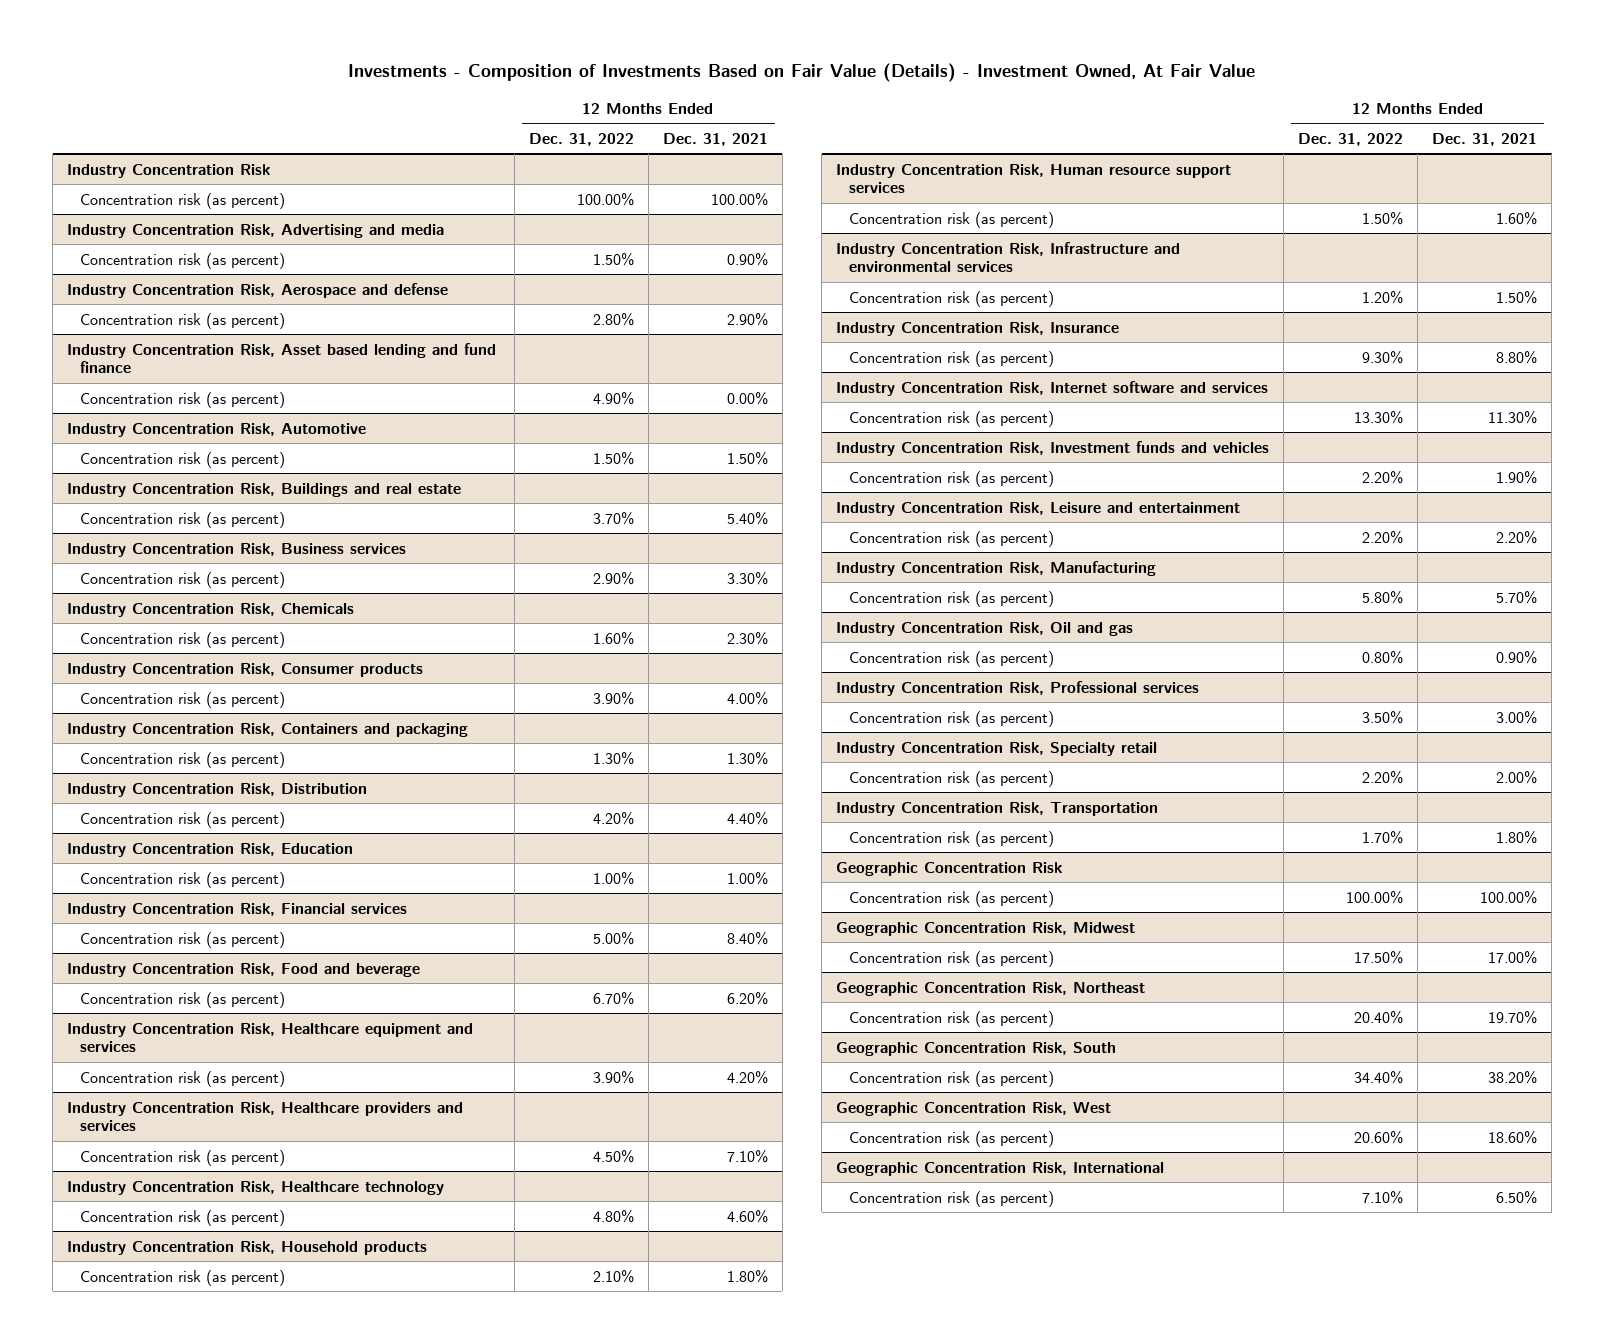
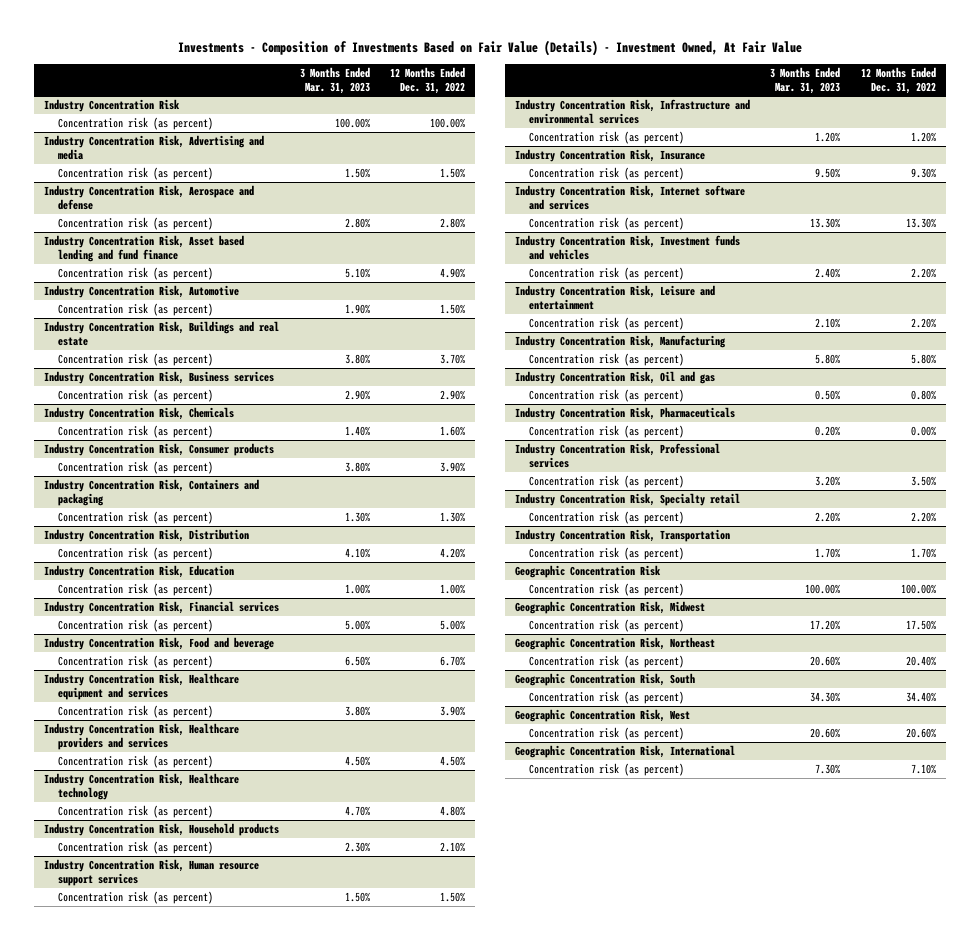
[662,132,768,146] Dec. 31, 2021 -> none
none -> [299,66,370,94] 3 Months Ended Mar. 31, 2023
none -> [514,407,735,421] Industry Concentration Risk, Pharmaceuticals
none -> [529,425,685,439] Concentration risk (as percent)

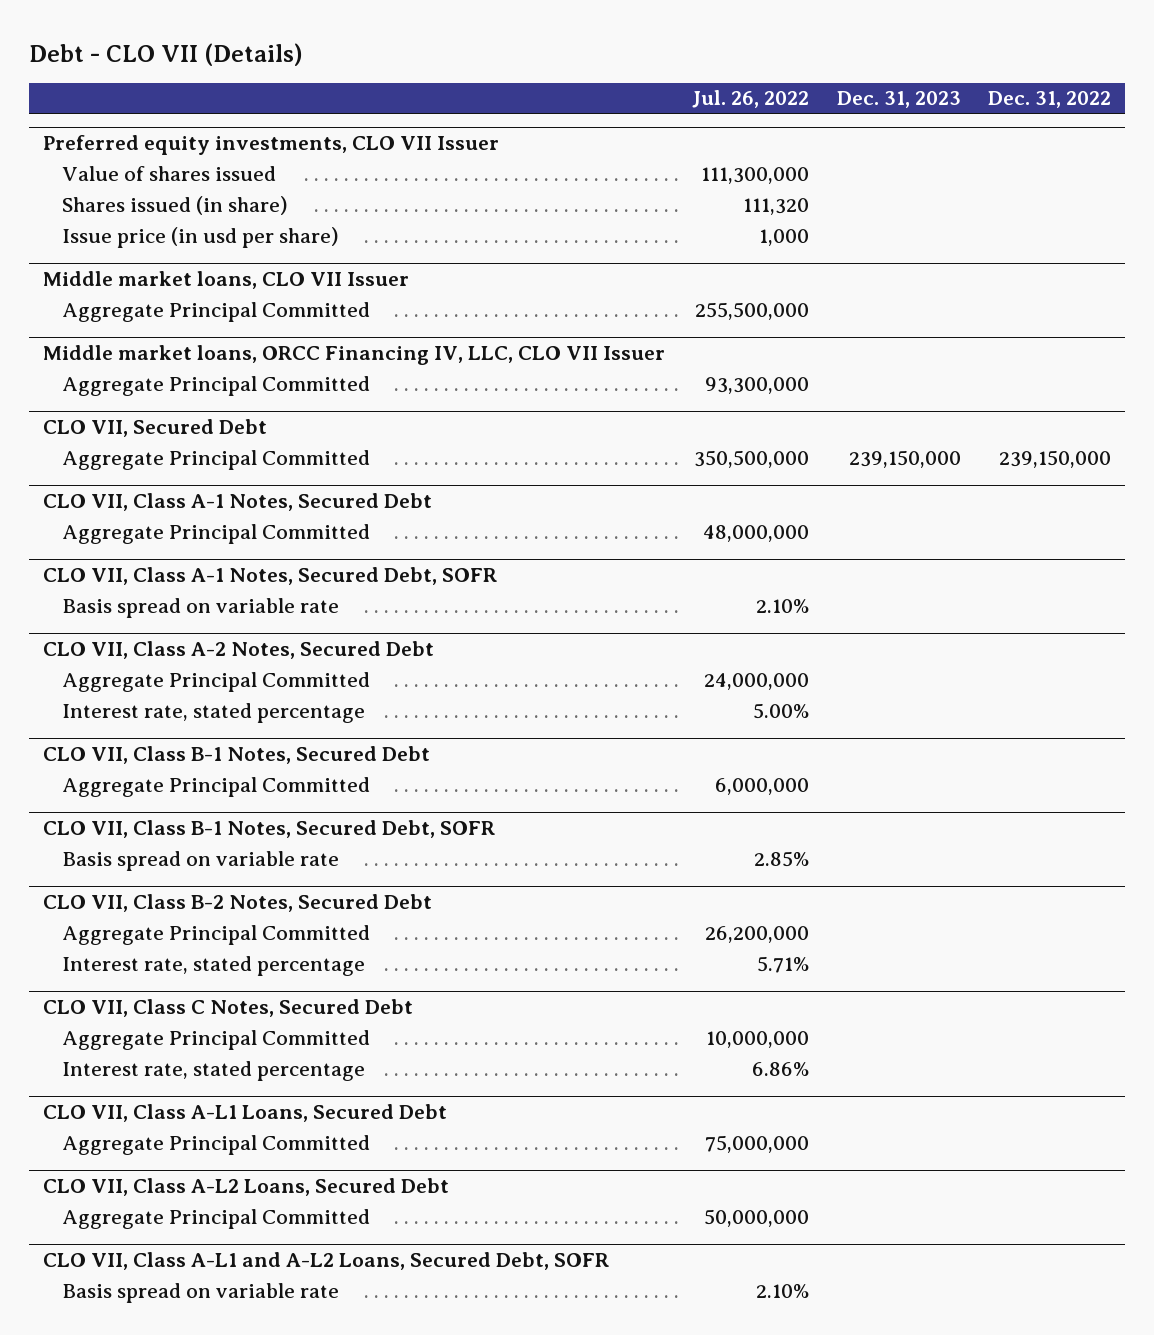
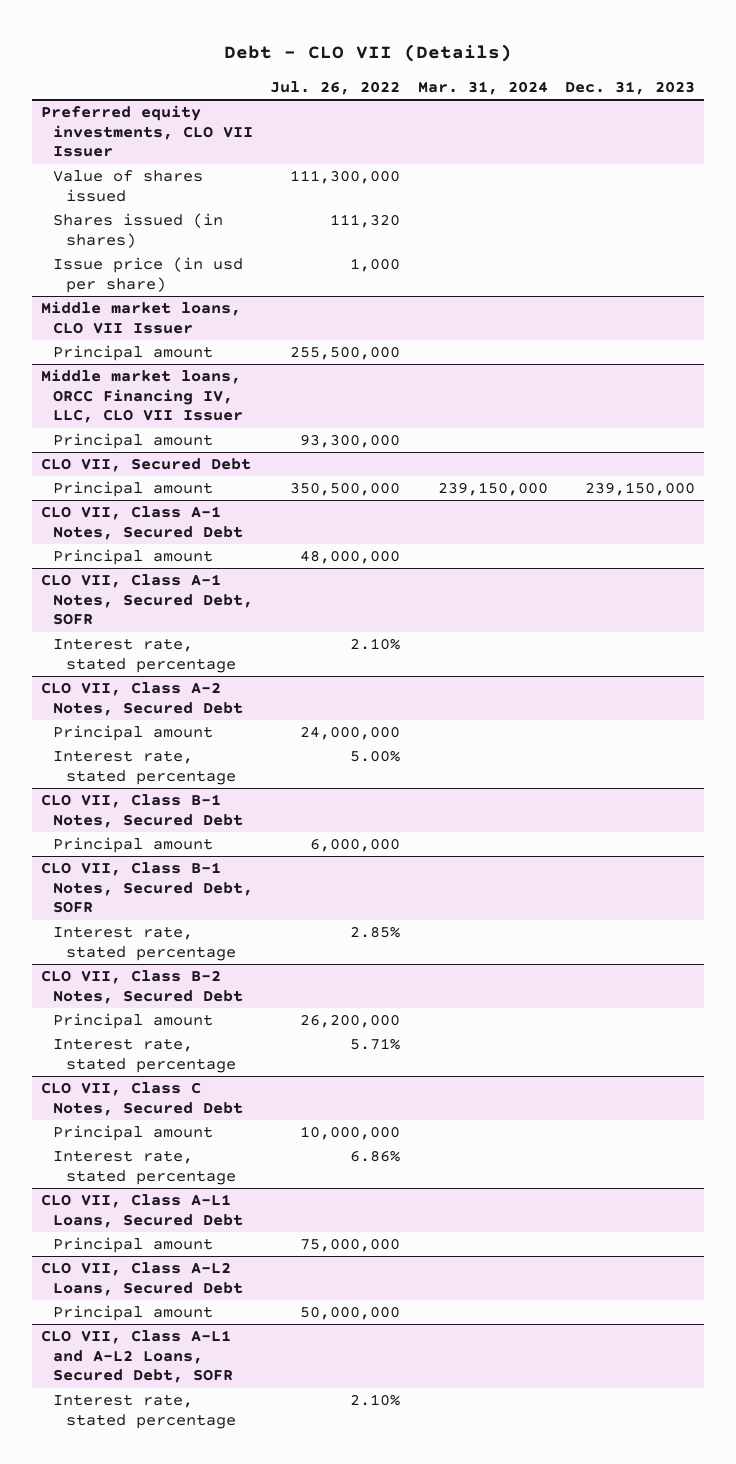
[988,91,1112,109] Dec. 31, 2022 -> none
none -> [417,81,548,96] Mar. 31, 2024
[61,195,288,215] Shares issued (in share) -> [53,213,224,248] Shares issued (in shares)
[61,301,370,322] Aggregate Principal Committed -> [53,345,214,362] Principal amount
[61,375,370,396] Aggregate Principal Committed -> [53,433,214,450] Principal amount
[61,449,370,470] Aggregate Principal Committed -> [53,481,214,498] Principal amount
[61,523,370,544] Aggregate Principal Committed -> [53,549,214,566] Principal amount
[61,597,339,618] Basis spread on variable rate -> [53,638,236,673] Interest rate, stated percentage
[61,671,370,692] Aggregate Principal Committed -> [53,725,214,742] Principal amount
[61,776,370,797] Aggregate Principal Committed -> [53,837,214,854] Principal amount
[61,850,339,871] Basis spread on variable rate -> [53,926,236,961] Interest rate, stated percentage
[61,924,370,945] Aggregate Principal Committed -> [53,1013,214,1030] Principal amount
[61,1029,370,1050] Aggregate Principal Committed -> [53,1125,214,1142] Principal amount
[61,1134,370,1155] Aggregate Principal Committed -> [53,1237,214,1254] Principal amount
[61,1208,370,1229] Aggregate Principal Committed -> [53,1305,214,1322] Principal amount
[61,1282,339,1303] Basis spread on variable rate -> [53,1394,236,1429] Interest rate, stated percentage

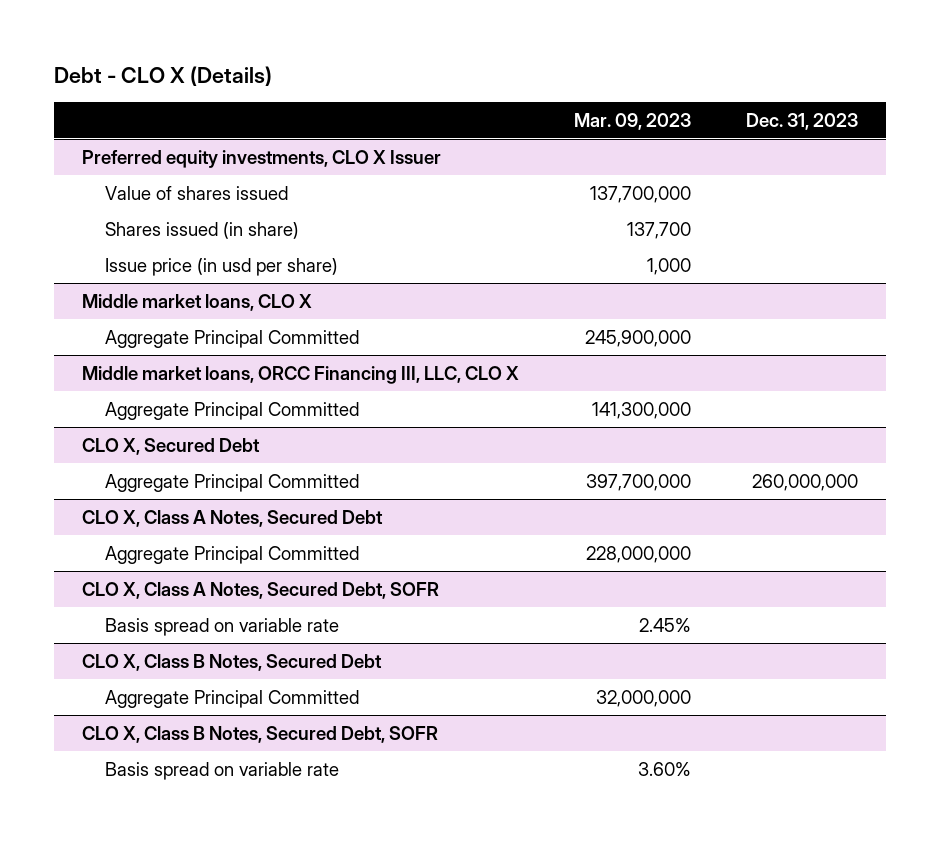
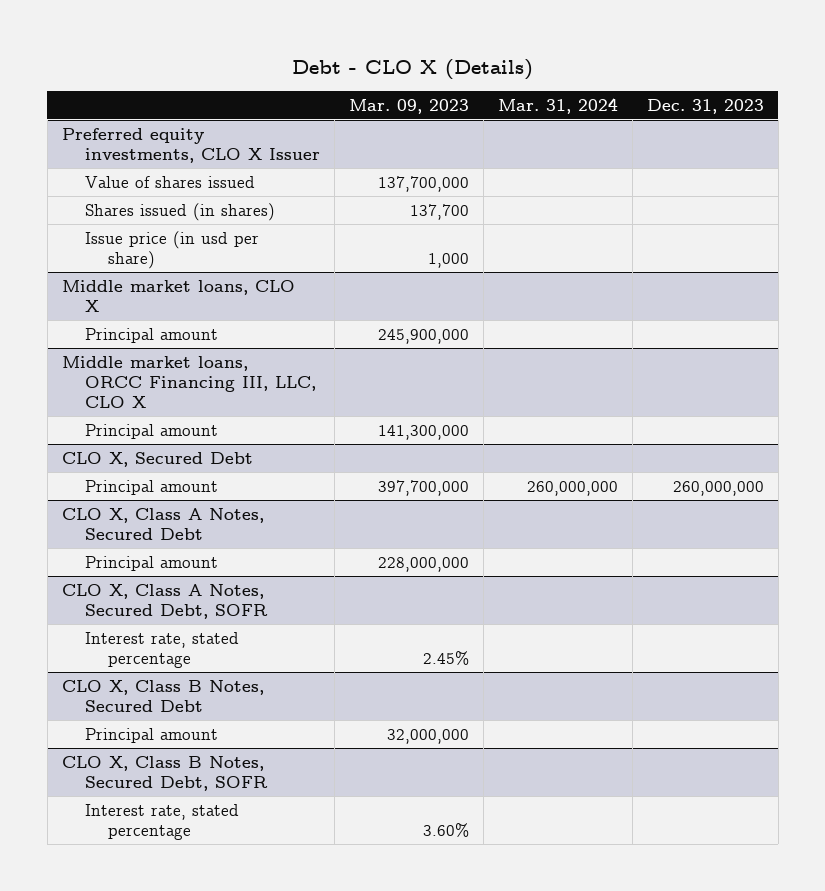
none -> [497,97,618,114] Mar. 31, 2024
[105,221,300,239] Shares issued (in share) -> [84,202,275,221] Shares issued (in shares)
[105,329,360,348] Aggregate Principal Committed -> [84,327,218,343] Principal amount
[105,401,360,420] Aggregate Principal Committed -> [84,423,218,439] Principal amount
[105,473,360,492] Aggregate Principal Committed -> [84,479,218,495] Principal amount
[105,545,360,564] Aggregate Principal Committed -> [84,555,218,571] Principal amount
[105,617,340,636] Basis spread on variable rate -> [84,631,239,668] Interest rate, stated percentage
[105,689,360,708] Aggregate Principal Committed -> [84,727,218,743] Principal amount
[105,761,340,780] Basis spread on variable rate -> [84,803,239,840] Interest rate, stated percentage

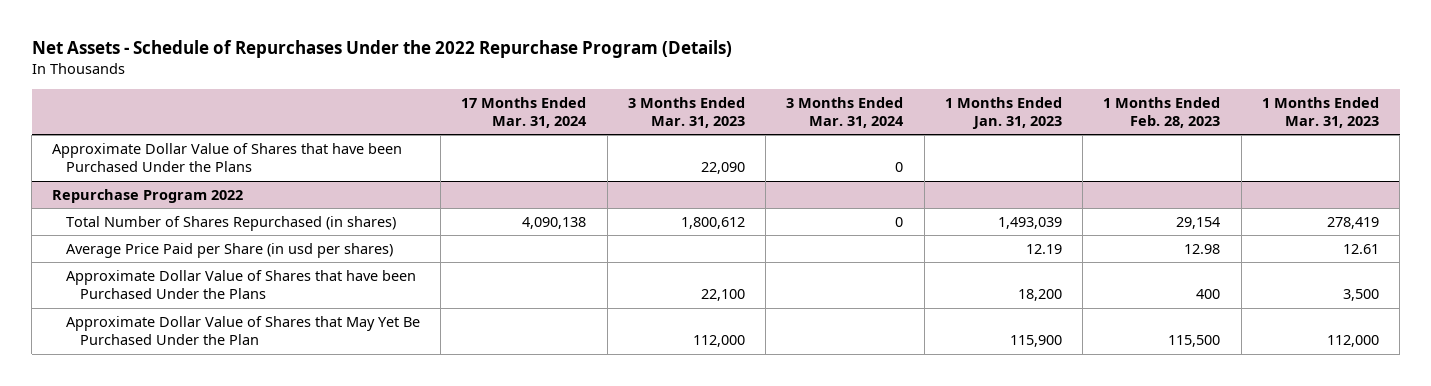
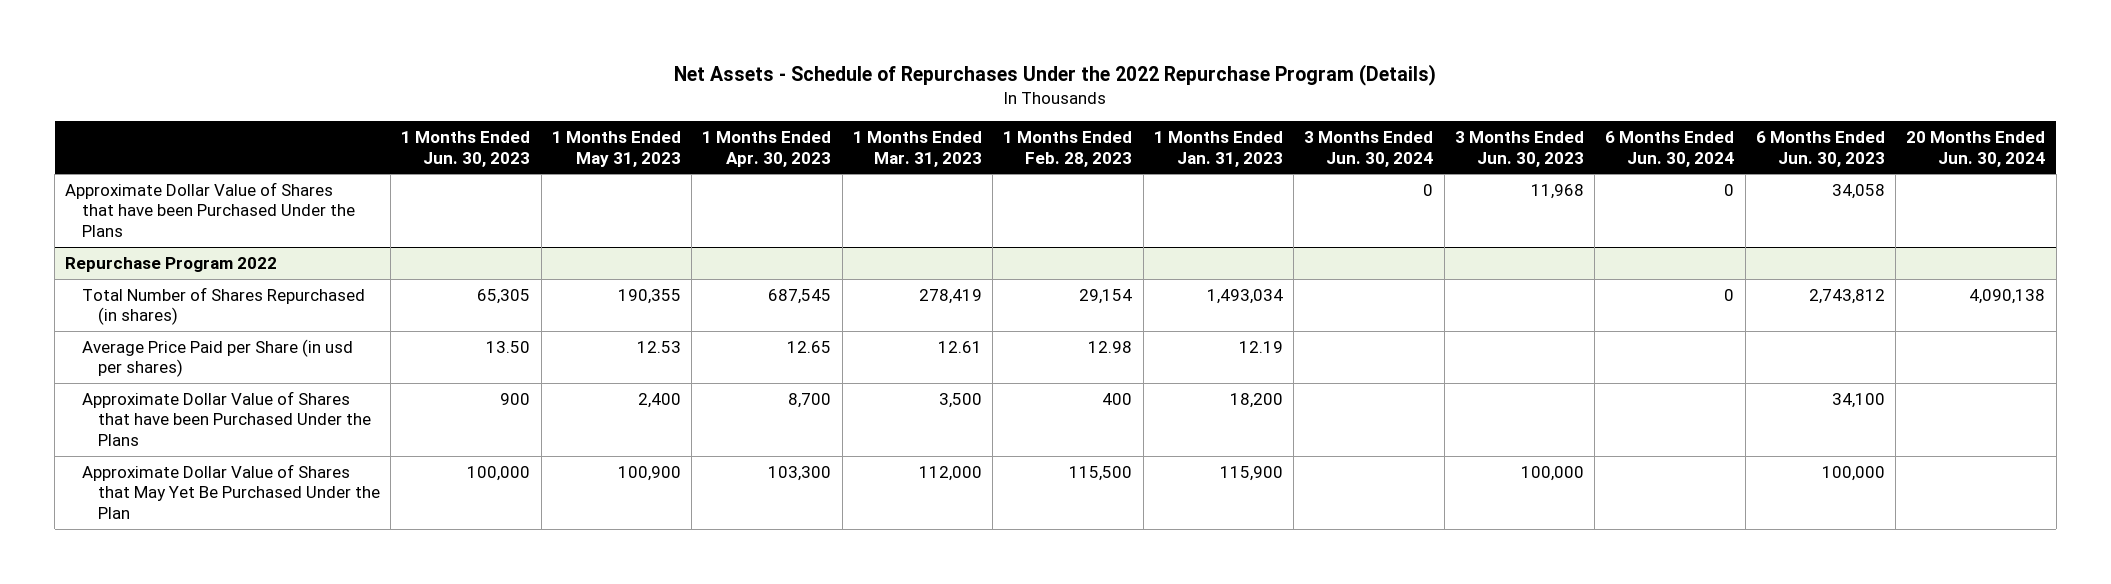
[461,96,588,129] 17 Months Ended Mar. 31, 2024 -> none
[627,96,745,129] 3 Months Ended Mar. 31, 2023 -> none
[786,96,905,129] 3 Months Ended Mar. 31, 2024 -> none
none -> [401,131,531,167] 1 Months Ended Jun. 30, 2023
none -> [551,131,681,167] 1 Months Ended May 31, 2023
none -> [702,131,832,167] 1 Months Ended Apr. 30, 2023
none -> [1304,131,1434,167] 3 Months Ended Jun. 30, 2024
none -> [1454,131,1584,167] 3 Months Ended Jun. 30, 2023
none -> [1605,131,1735,167] 6 Months Ended Jun. 30, 2024
none -> [1755,131,1885,167] 6 Months Ended Jun. 30, 2023
none -> [1906,131,2046,167] 20 Months Ended Jun. 30, 2024
[997,216,1062,229] 1,493,039 -> [1206,288,1283,304] 1,493,034

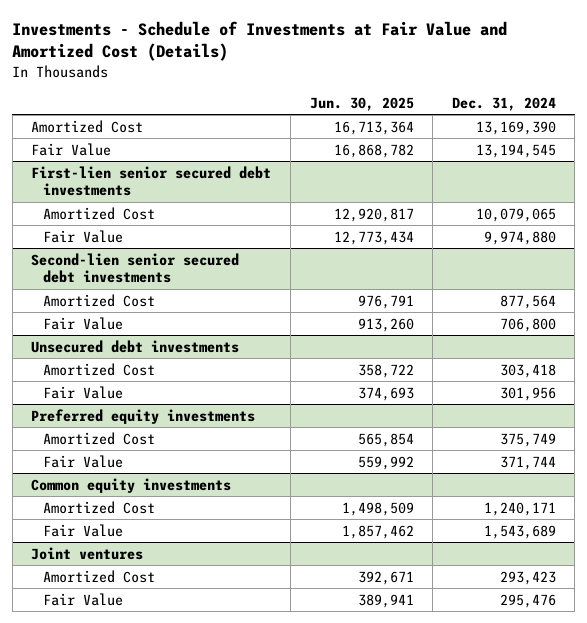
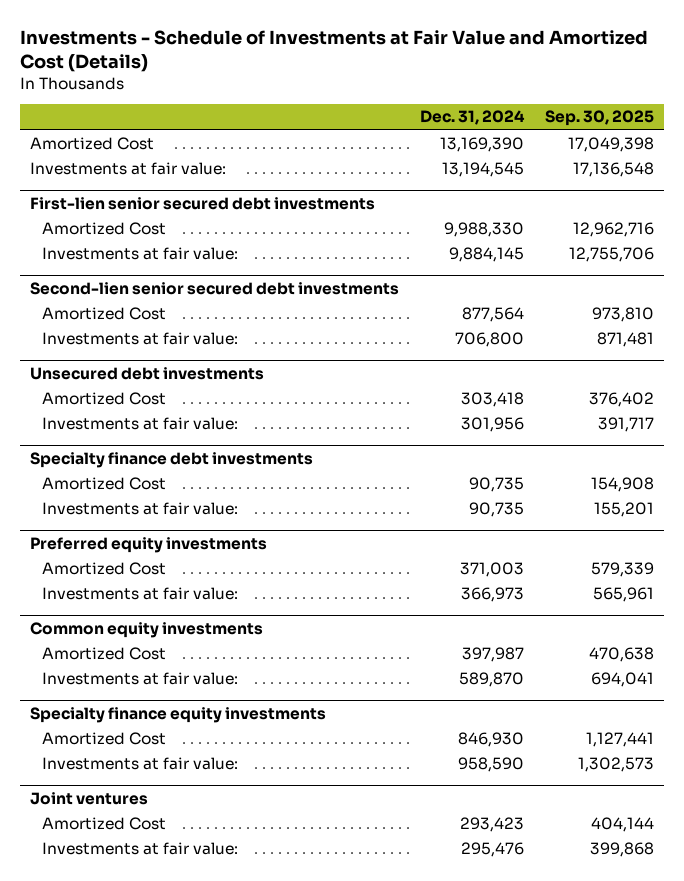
[309,96,414,111] Jun. 30, 2025 -> none
none -> [544,110,654,127] Sep. 30, 2025
[31,142,112,156] Fair Value -> [30,162,227,176] Investments at fair value:
[475,207,556,222] 10,079,065 -> [443,222,524,238] 9,988,330
[42,229,123,243] Fair Value -> [41,247,238,261] Investments at fair value:
[483,230,556,245] 9,974,880 -> [448,247,524,263] 9,884,145
[42,316,123,330] Fair Value -> [41,332,238,346] Investments at fair value:
[42,385,123,399] Fair Value -> [41,417,238,431] Investments at fair value:
none -> [30,452,314,469] Specialty finance debt investments
none -> [41,477,166,491] Amortized Cost
none -> [41,502,238,516] Investments at fair value:
[499,432,556,447] 375,749 -> [459,562,524,578] 371,003
[42,454,123,468] Fair Value -> [41,587,238,601] Investments at fair value:
[499,455,556,470] 371,744 -> [460,587,524,603] 366,973
[483,501,556,516] 1,240,171 -> [461,647,524,663] 397,987
[42,523,123,537] Fair Value -> [41,672,238,686] Investments at fair value:
[483,524,556,539] 1,543,689 -> [458,672,524,688] 589,870
none -> [30,707,327,724] Specialty finance equity investments
none -> [41,732,166,746] Amortized Cost
none -> [41,757,238,771] Investments at fair value:
[42,592,123,606] Fair Value -> [41,842,238,856] Investments at fair value:

